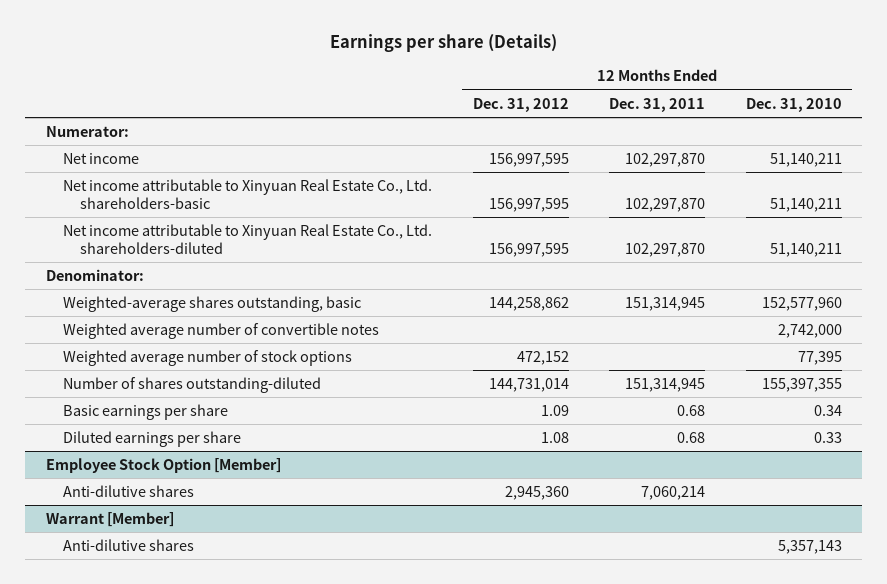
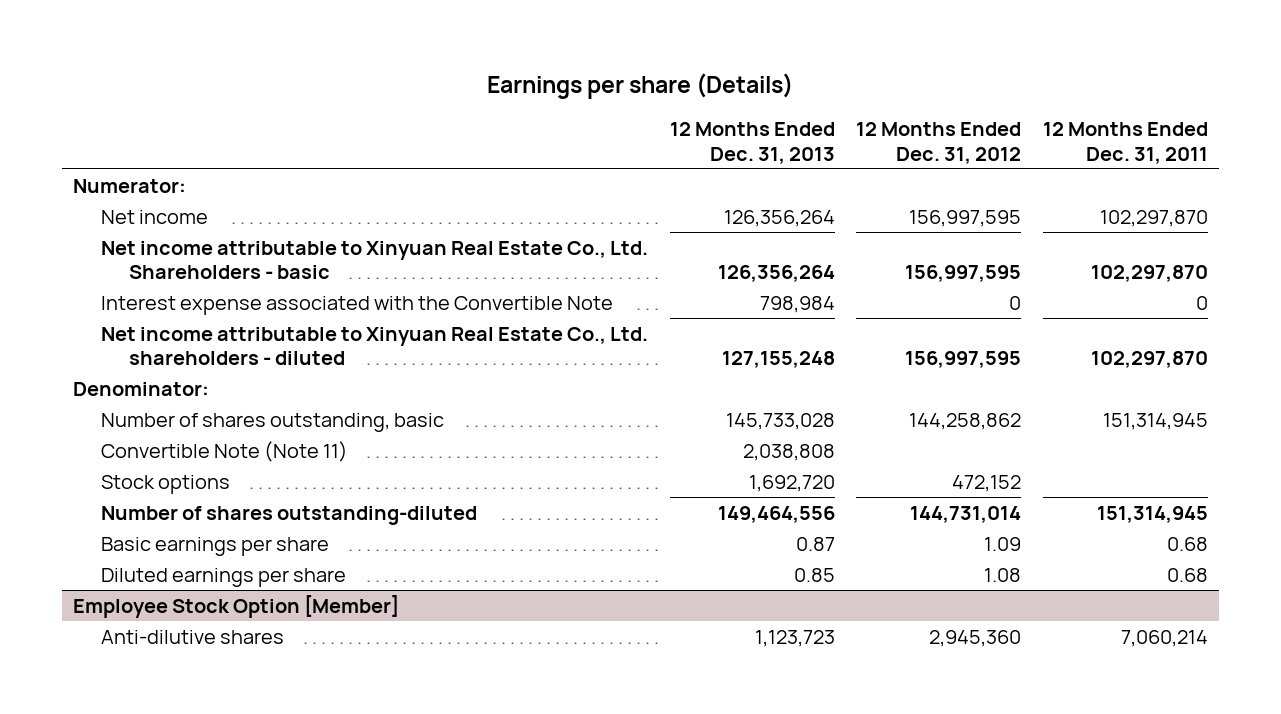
[745,97,842,112] Dec. 31, 2010 -> none
none -> [669,122,835,164] 12 Months Ended Dec. 31, 2013
[63,178,433,209] Net income attributable to Xinyuan Real Estate Co., Ltd. shareholders-basic -> [101,240,649,280] Net income attributable to Xinyuan Real Estate Co., Ltd. Shareholders - basic
none -> [101,295,614,315] Interest expense associated with the Convertible Note
[63,223,433,254] Net income attributable to Xinyuan Real Estate Co., Ltd. shareholders-diluted -> [101,326,649,366] Net income attributable to Xinyuan Real Estate Co., Ltd. shareholders - diluted
[63,295,362,312] Weighted-average shares outstanding, basic -> [101,412,445,432] Number of shares outstanding, basic
[63,322,380,339] Weighted average number of convertible notes -> [101,440,349,462] Convertible Note (Note 11)
[63,349,353,366] Weighted average number of stock options -> [101,474,231,494] Stock options
[45,511,174,527] Warrant [Member] -> none
[63,538,195,551] Anti-dilutive shares -> none

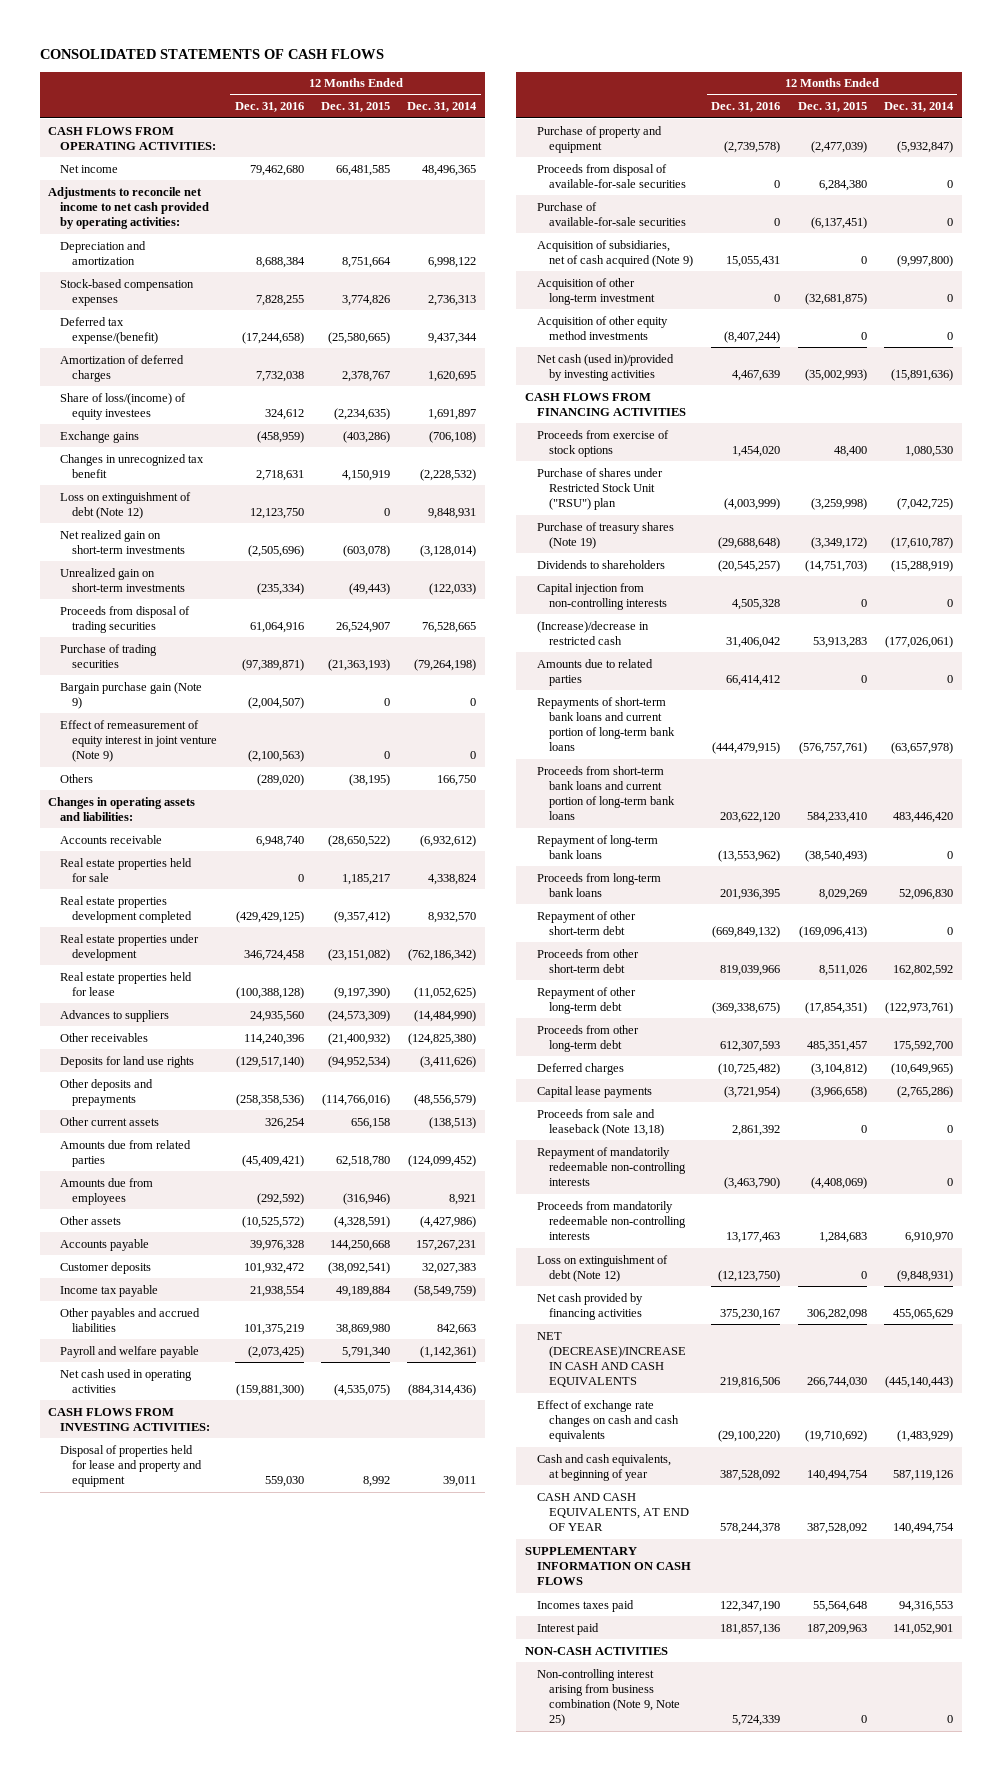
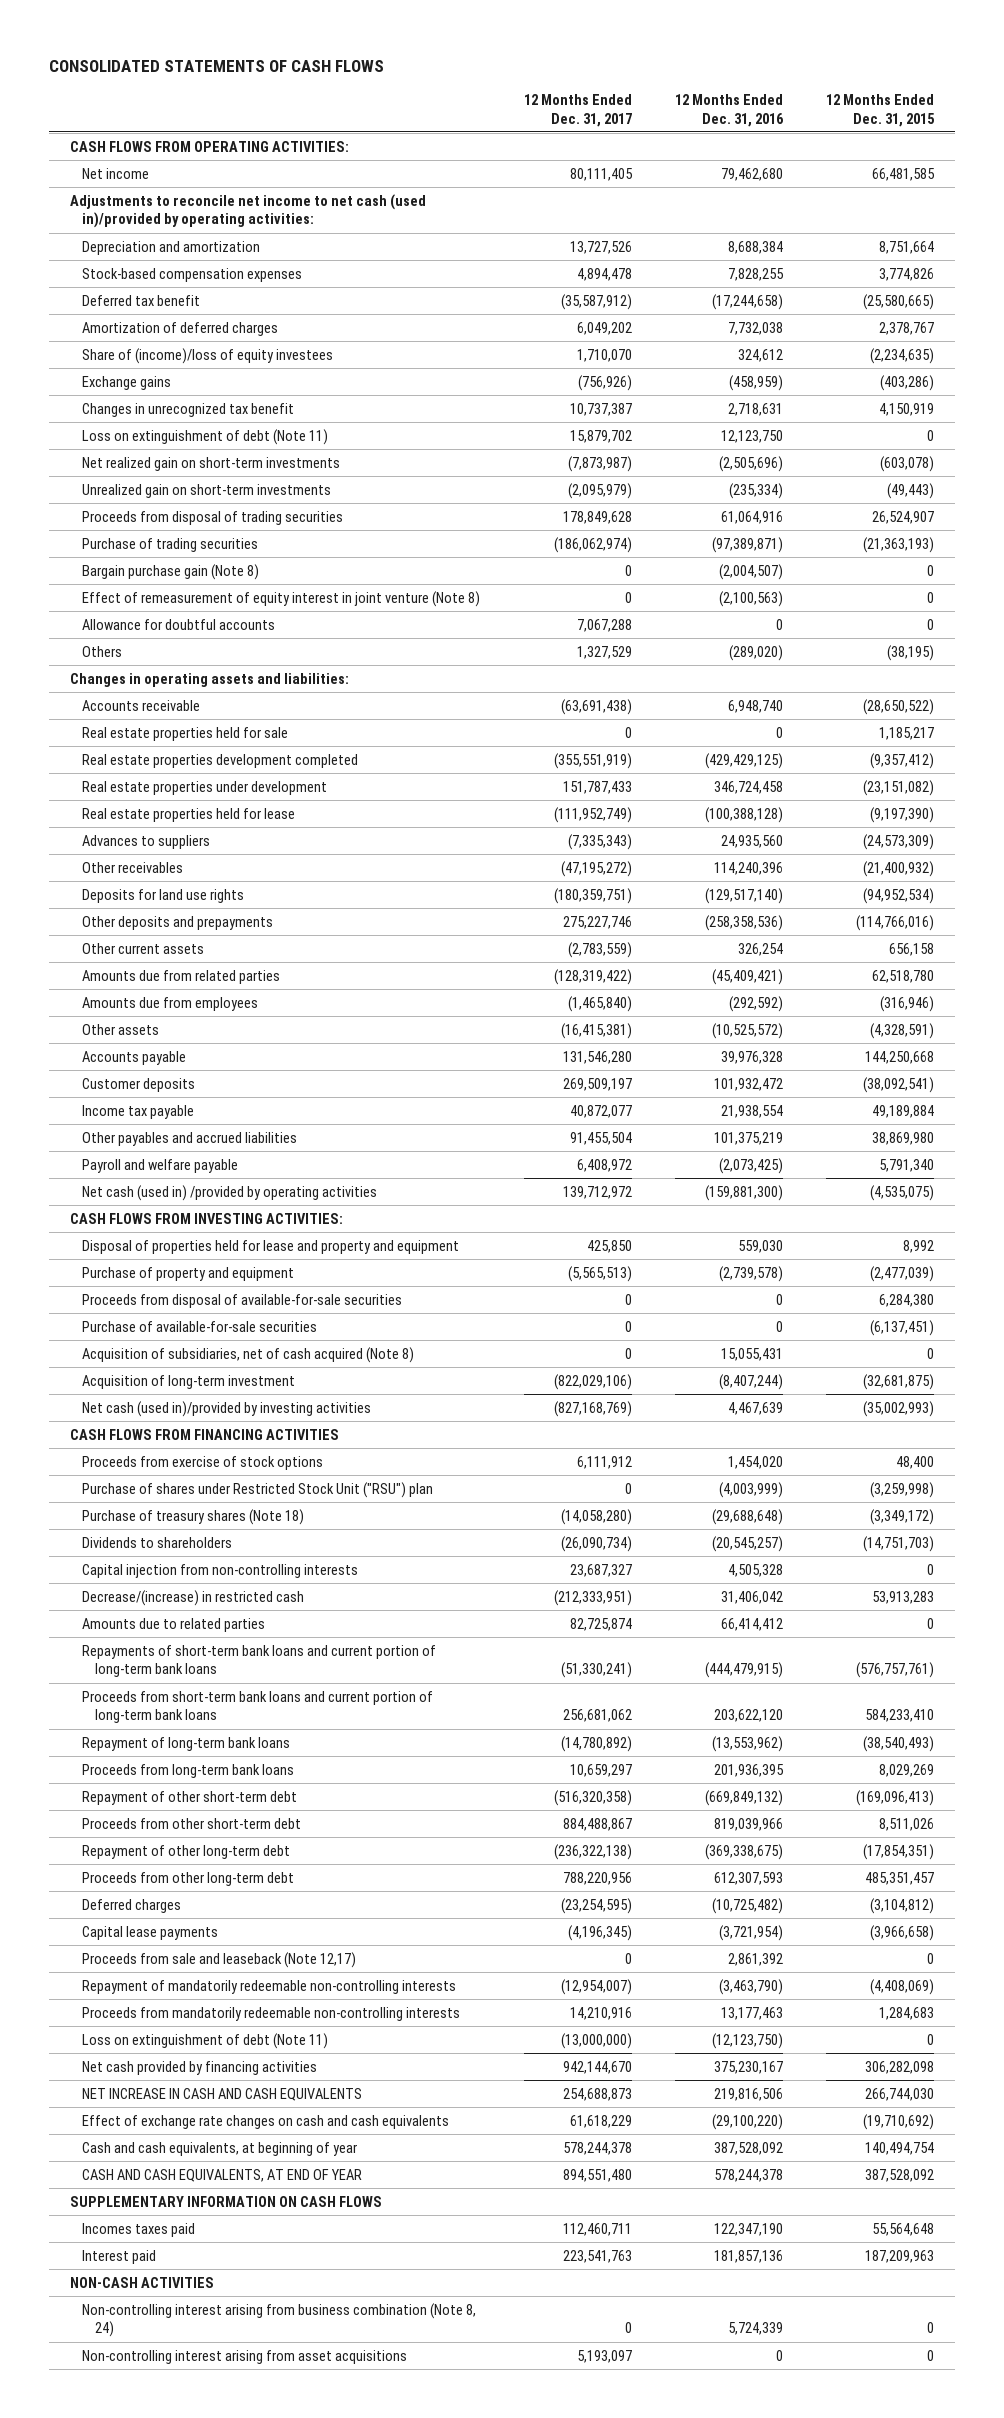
[407,102,478,113] Dec. 31, 2014 -> none
none -> [523,94,632,127] 12 Months Ended Dec. 31, 2017
[48,186,210,230] Adjustments to reconcile net income to net cash provided by operating activities: -> [70,193,427,229] Adjustments to reconcile net income to net cash (used in)/provided by operating activities:
[60,316,159,344] Deferred tax expense/(benefit) -> [82,294,201,306] Deferred tax benefit
[60,392,187,420] Share of loss/(income) of equity investees -> [82,347,334,364] Share of (income)/loss of equity investees
[60,491,192,519] Loss on extinguishment of debt (Note 12) -> [82,428,329,445] Loss on extinguishment of debt (Note 11)
[60,681,203,709] Bargain purchase gain (Note 9) -> [82,563,260,580] Bargain purchase gain (Note 8)
[60,719,218,763] Effect of remeasurement of equity interest in joint venture (Note 9) -> [82,590,481,607] Effect of remeasurement of equity interest in joint venture (Note 8)
none -> [82,618,276,630] Allowance for doubtful accounts
[60,1368,193,1393] Net cash used in operating activities -> [82,1184,378,1201] Net cash (used in) /provided by operating activities
[537,315,669,340] Acquisition of other equity method investments -> none
[537,239,694,267] Acquisition of subsidiaries, net of cash acquired (Note 9) -> [82,1346,415,1363] Acquisition of subsidiaries, net of cash acquired (Note 8)
[537,277,656,305] Acquisition of other long-term investment -> [82,1374,296,1389] Acquisition of long-term investment
[774,293,781,302] 0 -> [718,1373,783,1390] (8,407,244)
[537,521,675,549] Purchase of treasury shares (Note 19) -> [82,1508,305,1525] Purchase of treasury shares (Note 18)
[537,620,650,645] (Increase)/decrease in restricted cash -> [82,1589,305,1606] Decrease/(increase) in restricted cash
[537,1108,665,1136] Proceeds from sale and leaseback (Note 13,18) -> [82,1951,357,1968] Proceeds from sale and leaseback (Note 12,17)
[537,1254,669,1282] Loss on extinguishment of debt (Note 12) -> [82,2032,329,2049] Loss on extinguishment of debt (Note 11)
[537,1331,687,1388] NET (DECREASE)/INCREASE IN CASH AND CASH EQUIVALENTS -> [82,2087,363,2101] NET INCREASE IN CASH AND CASH EQUIVALENTS
[537,1668,681,1727] Non-controlling interest arising from business combination (Note 9, Note 25) -> [82,2302,477,2338] Non-controlling interest arising from business combination (Note 8, 24)
none -> [82,2349,408,2364] Non-controlling interest arising from asset acquisitions

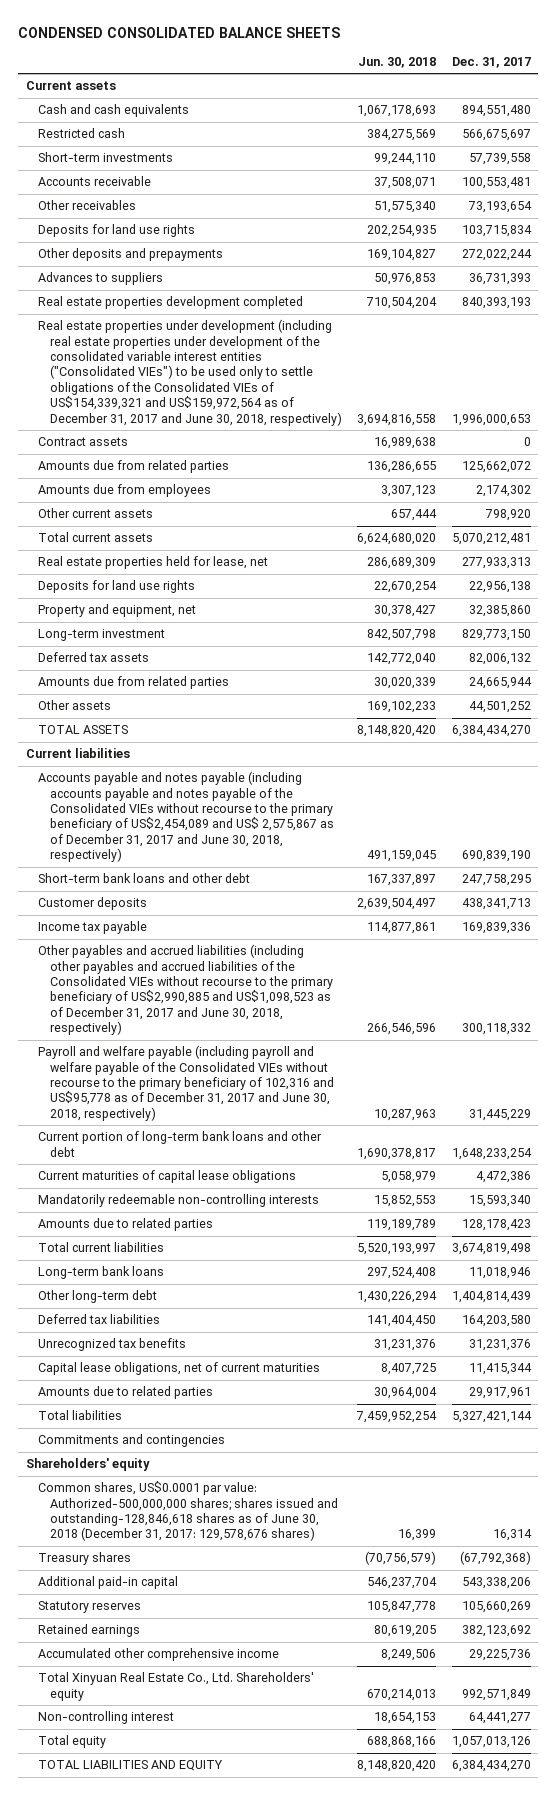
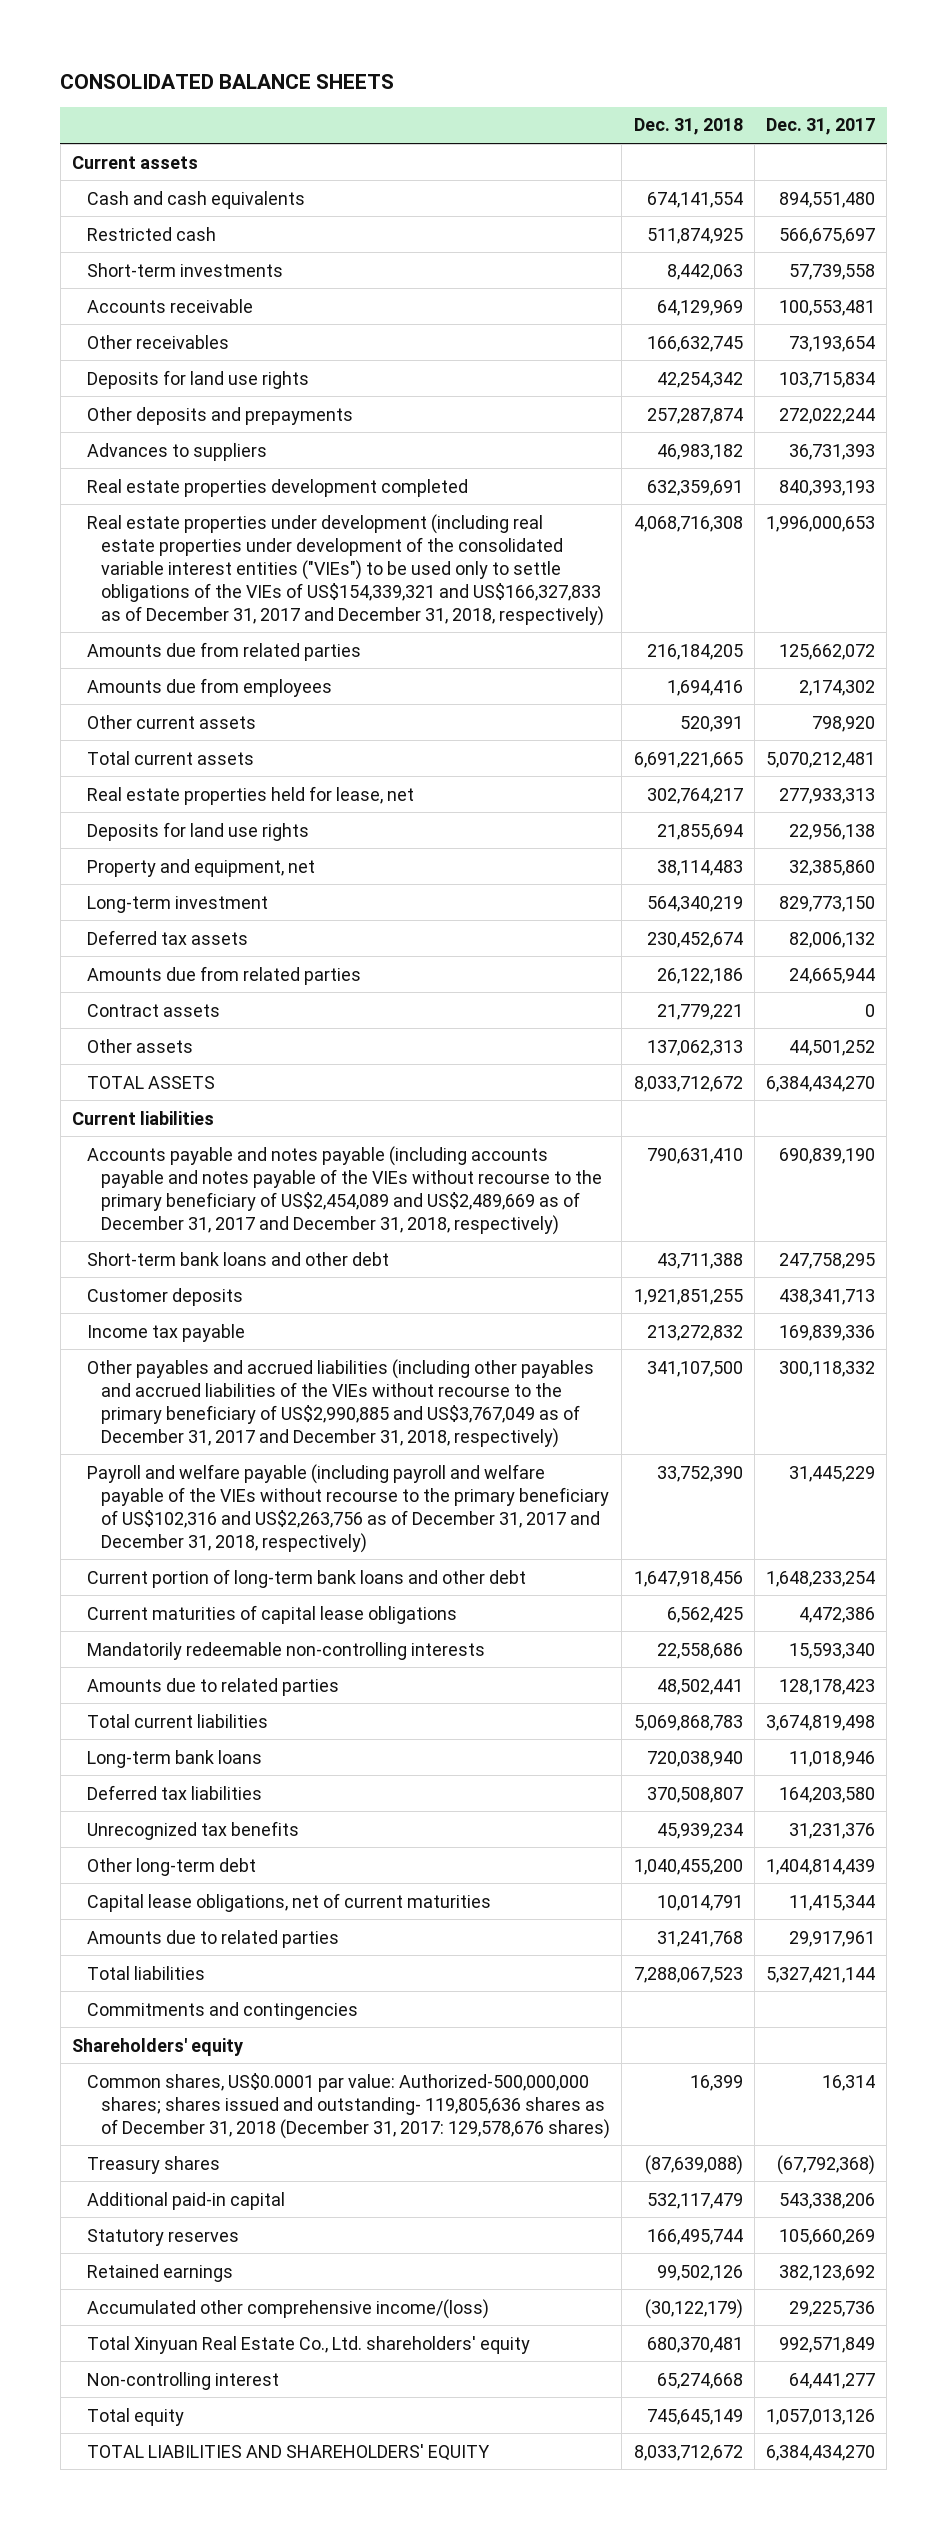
[18,26,341,38] CONDENSED CONSOLIDATED BALANCE SHEETS -> [60,73,395,89] CONSOLIDATED BALANCE SHEETS
[358,56,437,68] Jun. 30, 2018 -> none
none -> [633,118,743,136] Dec. 31, 2018
[37,319,342,426] Real estate properties under development (including real estate properties under development of the consolidated variable interest entities ("Consolidated VIEs") to be used only to settle obligations of the Consolidated VIEs of US$154,339,321 and US$159,972,564 as of December 31, 2017 and June 30, 2018, respectively) -> [86,513,605,626] Real estate properties under development (including real estate properties under development of the consolidated variable interest entities ("VIEs") to be used only to settle obligations of the VIEs of US$154,339,321 and US$166,327,833 as of December 31, 2017 and December 31, 2018, respectively)
[37,437,128,447] Contract assets -> [86,1003,220,1017] Contract assets
[37,771,334,863] Accounts payable and notes payable (including accounts payable and notes payable of the Consolidated VIEs without recourse to the primary beneficiary of US$2,454,089 and US$ 2,575,867 as of December 31, 2017 and June 30, 2018, respectively) -> [86,1145,603,1235] Accounts payable and notes payable (including accounts payable and notes payable of the VIEs without recourse to the primary beneficiary of US$2,454,089 and US$2,489,669 as of December 31, 2017 and December 31, 2018, respectively)
[37,944,333,1036] Other payables and accrued liabilities (including other payables and accrued liabilities of the Consolidated VIEs without recourse to the primary beneficiary of US$2,990,885 and US$1,098,523 as of December 31, 2017 and June 30, 2018, respectively) -> [86,1358,594,1448] Other payables and accrued liabilities (including other payables and accrued liabilities of the VIEs without recourse to the primary beneficiary of US$2,990,885 and US$3,767,049 as of December 31, 2017 and December 31, 2018, respectively)
[37,1045,334,1121] Payroll and welfare payable (including payroll and welfare payable of the Consolidated VIEs without recourse to the primary beneficiary of 102,316 and US$95,778 as of December 31, 2017 and June 30, 2018, respectively) -> [86,1463,610,1553] Payroll and welfare payable (including payroll and welfare payable of the VIEs without recourse to the primary beneficiary of US$102,316 and US$2,263,756 as of December 31, 2017 and December 31, 2018, respectively)
[37,1290,157,1304] Other long-term debt -> [86,1857,256,1876] Other long-term debt
[37,1481,338,1542] Common shares, US$0.0001 par value: Authorized-500,000,000 shares; shares issued and outstanding-128,846,618 shares as of June 30, 2018 (December 31, 2017: 129,578,676 shares) -> [86,2072,611,2139] Common shares, US$0.0001 par value: Authorized-500,000,000 shares; shares issued and outstanding- 119,805,636 shares as of December 31, 2018 (December 31, 2017: 129,578,676 shares)
[37,1648,279,1662] Accumulated other comprehensive income -> [86,2298,489,2319] Accumulated other comprehensive income/(loss)
[37,1672,314,1701] Total Xinyuan Real Estate Co., Ltd. Shareholders' equity -> [86,2335,530,2354] Total Xinyuan Real Estate Co., Ltd. shareholders' equity
[37,1760,223,1772] TOTAL LIABILITIES AND EQUITY -> [86,2443,490,2461] TOTAL LIABILITIES AND SHAREHOLDERS' EQUITY

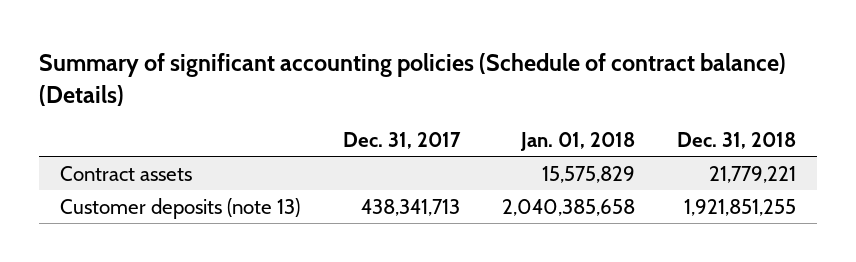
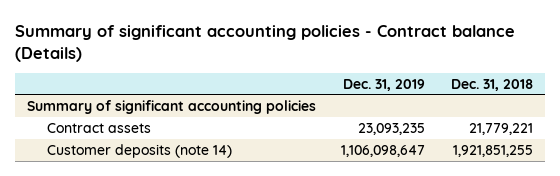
[39,53,787,107] Summary of significant accounting policies (Schedule of contract balance) (Details) -> [14,24,515,62] Summary of significant accounting policies - Contract balance (Details)
[342,132,461,150] Dec. 31, 2017 -> none
[519,132,635,152] Jan. 01, 2018 -> none
none -> [343,78,426,91] Dec. 31, 2019
none -> [27,99,317,114] Summary of significant accounting policies
[60,197,301,219] Customer deposits (note 13) -> [47,143,233,158] Customer deposits (note 14)

